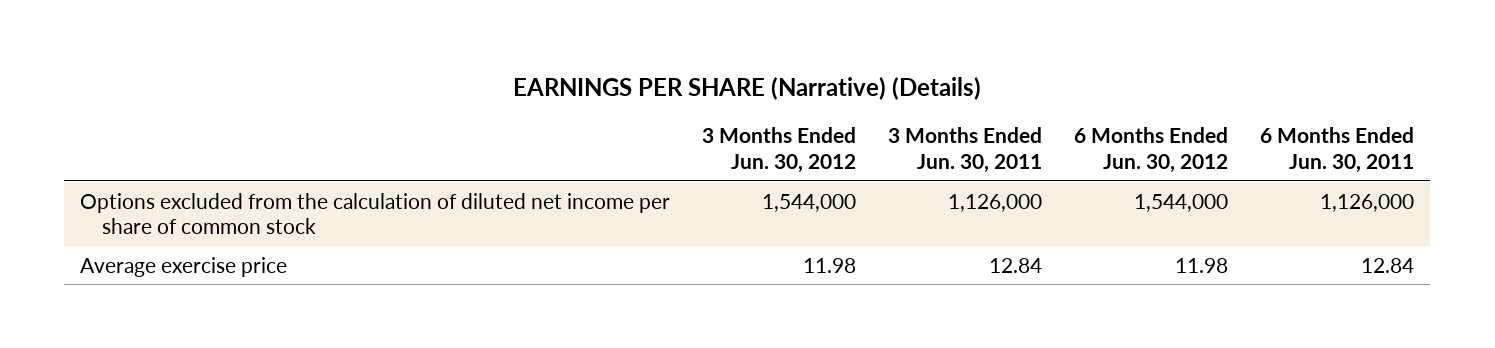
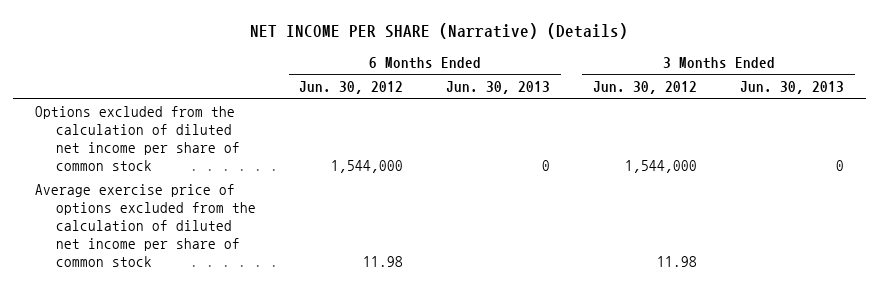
[513,77,982,101] EARNINGS PER SHARE (Narrative) (Details) -> [250,22,629,39] NET INCOME PER SHARE (Narrative) (Details)
[888,127,1043,173] 3 Months Ended Jun. 30, 2011 -> none
[1260,127,1415,173] 6 Months Ended Jun. 30, 2011 -> none
none -> [446,80,551,94] Jun. 30, 2013
none -> [740,80,845,94] Jun. 30, 2013
[80,256,288,277] Average exercise price -> [34,183,257,267] Average exercise price of options excluded from the calculation of diluted net income per share of common stock

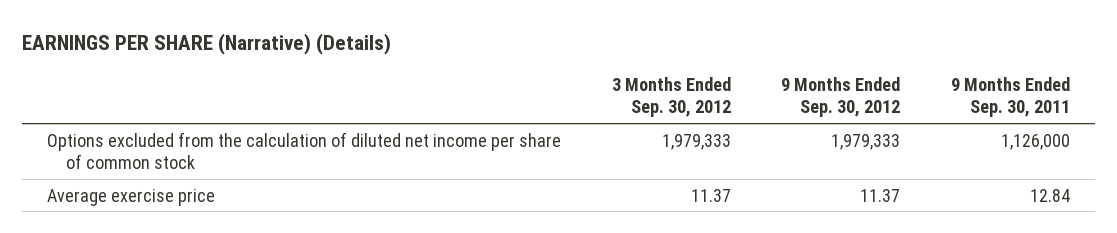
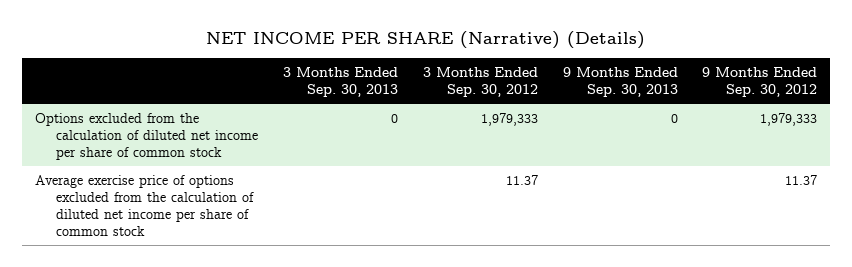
[22,33,392,56] EARNINGS PER SHARE (Narrative) (Details) -> [205,31,645,50] NET INCOME PER SHARE (Narrative) (Details)
[950,76,1070,118] 9 Months Ended Sep. 30, 2011 -> none
none -> [282,67,398,98] 3 Months Ended Sep. 30, 2013
none -> [562,67,678,98] 9 Months Ended Sep. 30, 2013
[47,188,216,206] Average exercise price -> [34,174,254,237] Average exercise price of options excluded from the calculation of diluted net income per share of common stock

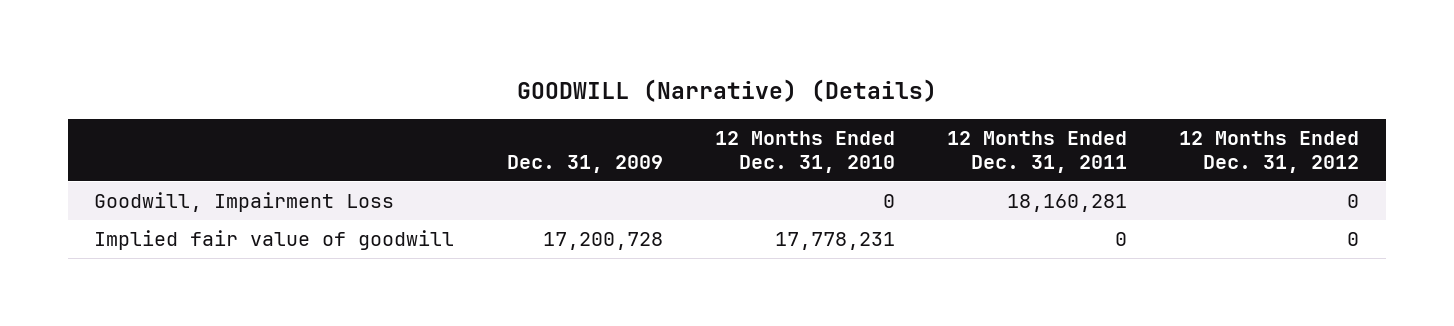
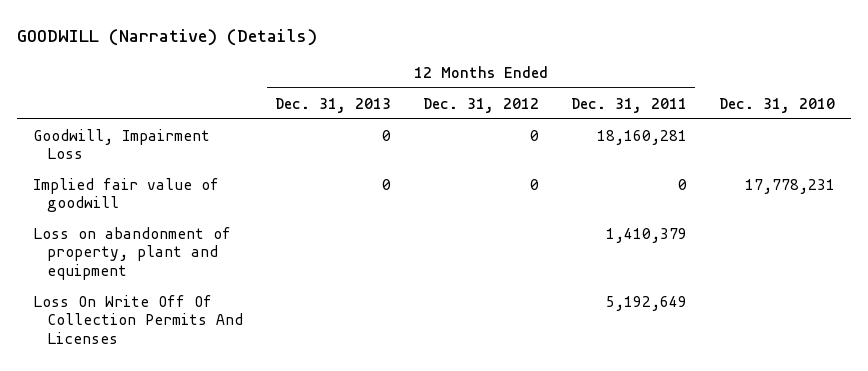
[506,155,663,174] Dec. 31, 2009 -> none
[714,131,895,174] 12 Months Ended Dec. 31, 2010 -> none
none -> [275,97,392,113] Dec. 31, 2013
none -> [719,97,836,113] Dec. 31, 2010
none -> [33,226,232,280] Loss on abandonment of property, plant and equipment
none -> [33,294,244,344] Loss On Write Off Of Collection Permits And Licenses

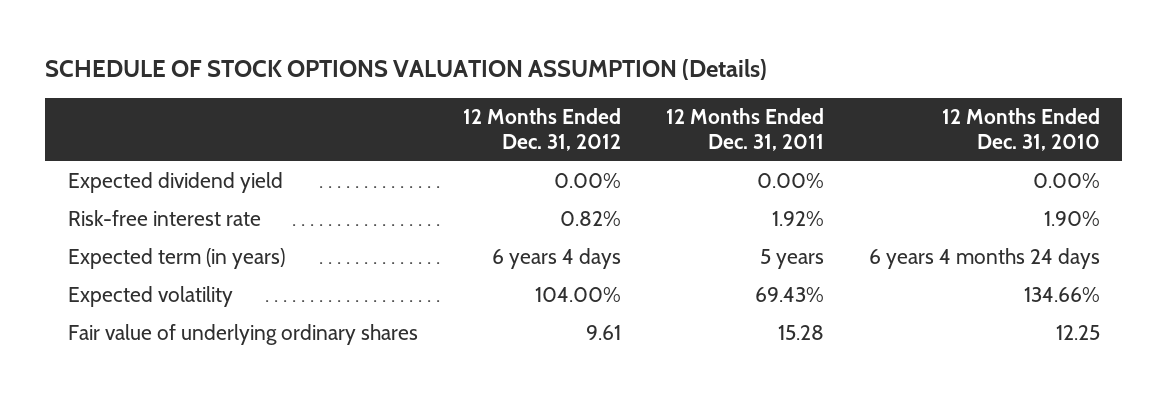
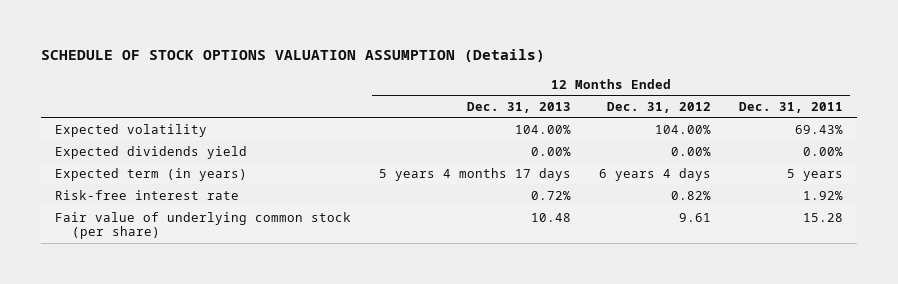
[941,108,1100,151] 12 Months Ended Dec. 31, 2010 -> none
none -> [466,101,571,113] Dec. 31, 2013
[67,172,283,194] Expected dividend yield -> none
none -> [54,145,247,159] Expected dividends yield
[67,248,285,270] Expected term (in years) -> [54,167,247,181] Expected term (in years)
[67,210,261,227] Risk-free interest rate -> [54,189,239,200] Risk-free interest rate
[67,324,418,346] Fair value of underlying ordinary shares -> [54,211,351,240] Fair value of underlying common stock (per share)

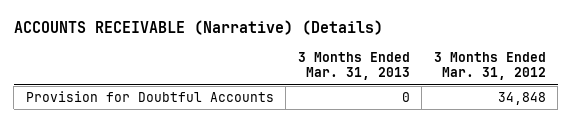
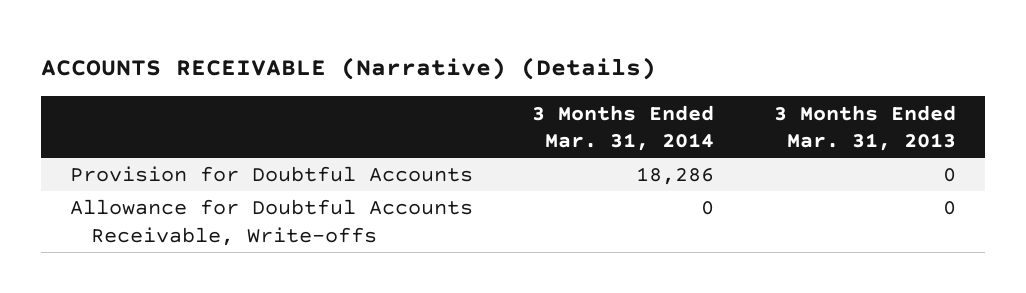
[433,52,546,81] 3 Months Ended Mar. 31, 2012 -> none
none -> [532,104,715,152] 3 Months Ended Mar. 31, 2014
none -> [70,199,474,246] Allowance for Doubtful Accounts Receivable, Write-offs

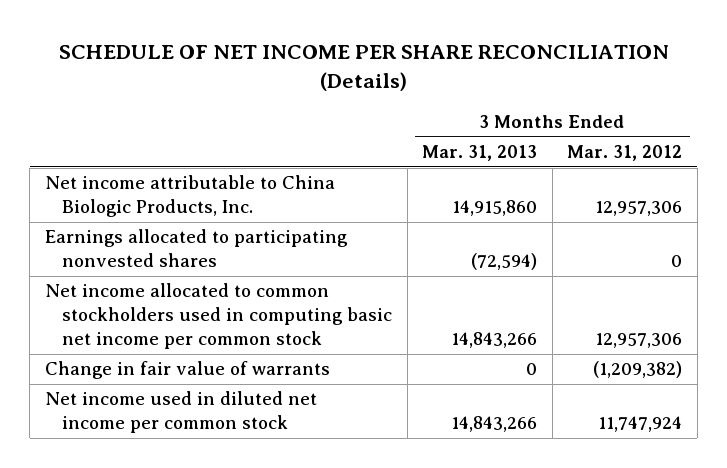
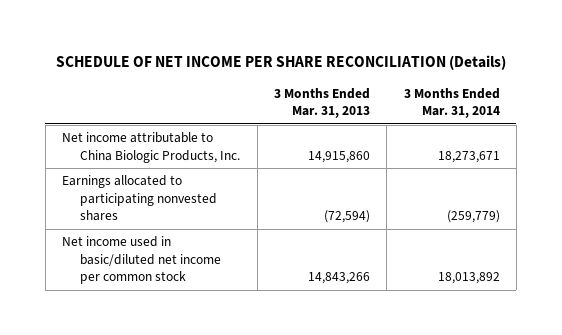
[567,144,683,161] Mar. 31, 2012 -> none
none -> [403,87,500,119] 3 Months Ended Mar. 31, 2014
[44,283,392,350] Net income allocated to common stockholders used in computing basic net income per common stock -> none
[44,361,330,380] Change in fair value of warrants -> none
[44,391,317,434] Net income used in diluted net income per common stock -> [62,236,222,285] Net income used in basic/diluted net income per common stock

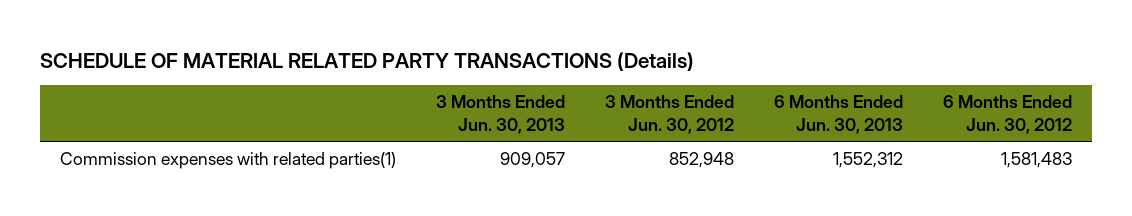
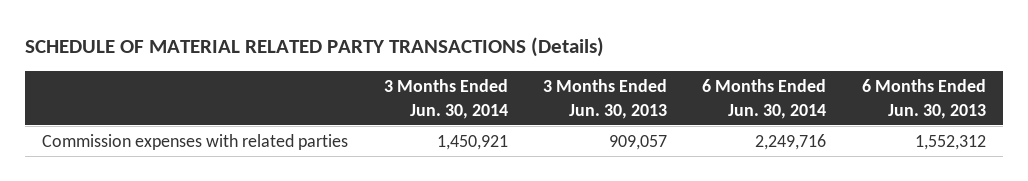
[605,95,735,134] 3 Months Ended Jun. 30, 2012 -> none
[942,95,1072,134] 6 Months Ended Jun. 30, 2012 -> none
none -> [383,79,508,119] 3 Months Ended Jun. 30, 2014
none -> [702,79,827,119] 6 Months Ended Jun. 30, 2014
[60,152,397,170] Commission expenses with related parties(1) -> [42,133,349,150] Commission expenses with related parties

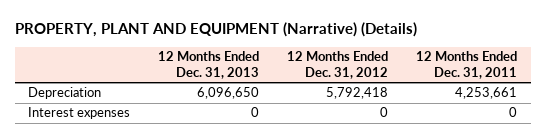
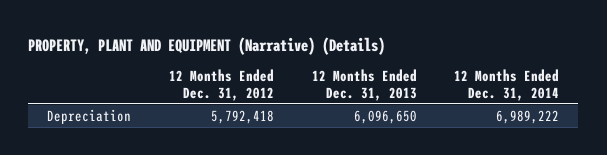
[415,51,517,80] 12 Months Ended Dec. 31, 2011 -> none
none -> [454,69,560,101] 12 Months Ended Dec. 31, 2014
[28,107,131,120] Interest expenses -> none

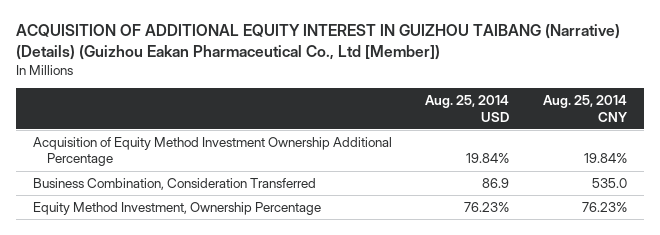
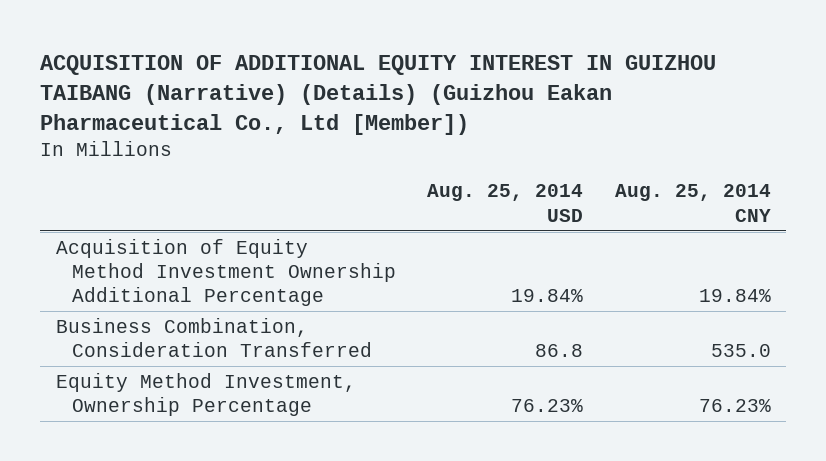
[482,177,510,188] 86.9 -> [535,343,584,357] 86.8

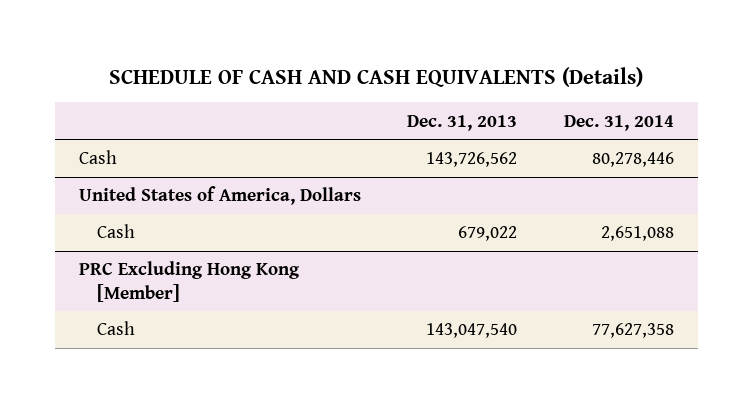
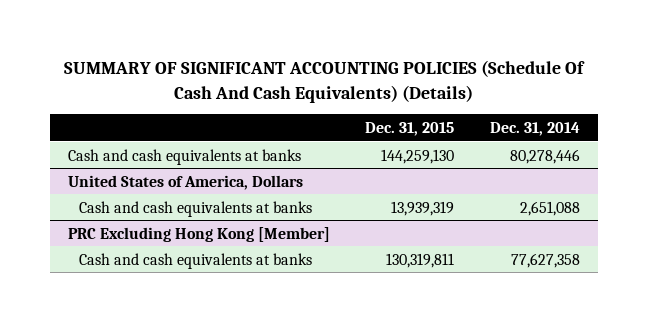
[109,66,644,87] SCHEDULE OF CASH AND CASH EQUIVALENTS (Details) -> [63,60,585,103] SUMMARY OF SIGNIFICANT ACCOUNTING POLICIES (Schedule Of Cash And Cash Equivalents) (Details)
[407,114,518,131] Dec. 31, 2013 -> none
none -> [365,121,455,136] Dec. 31, 2015
[78,150,117,165] Cash -> [67,148,301,165] Cash and cash equivalents at banks
[97,224,136,239] Cash -> [78,200,312,217] Cash and cash equivalents at banks
[97,321,136,336] Cash -> [78,252,312,269] Cash and cash equivalents at banks

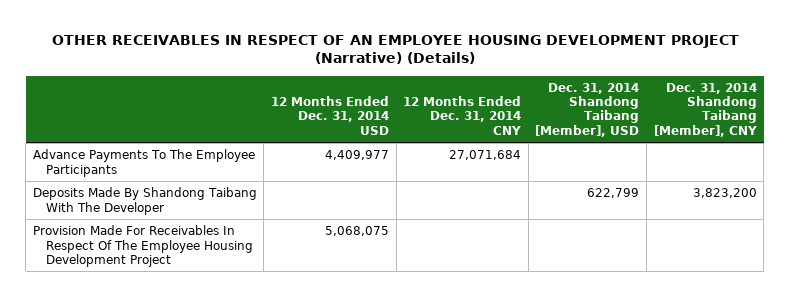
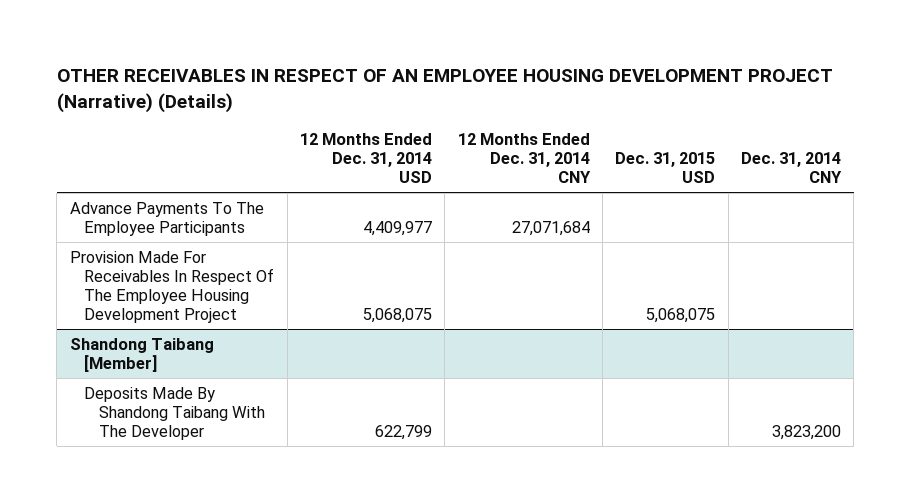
[535,82,640,137] Dec. 31, 2014 Shandong Taibang [Member], USD -> none
[653,82,757,137] Dec. 31, 2014 Shandong Taibang [Member], CNY -> none
none -> [615,152,716,184] Dec. 31, 2015 USD
none -> [741,152,843,184] Dec. 31, 2014 CNY
[32,187,257,215] Deposits Made By Shandong Taibang With The Developer -> none
none -> [69,337,214,372] Shandong Taibang [Member]
none -> [84,386,265,441] Deposits Made By Shandong Taibang With The Developer

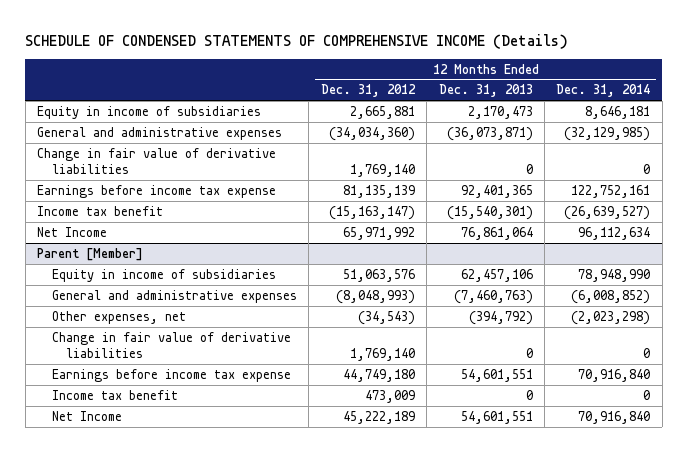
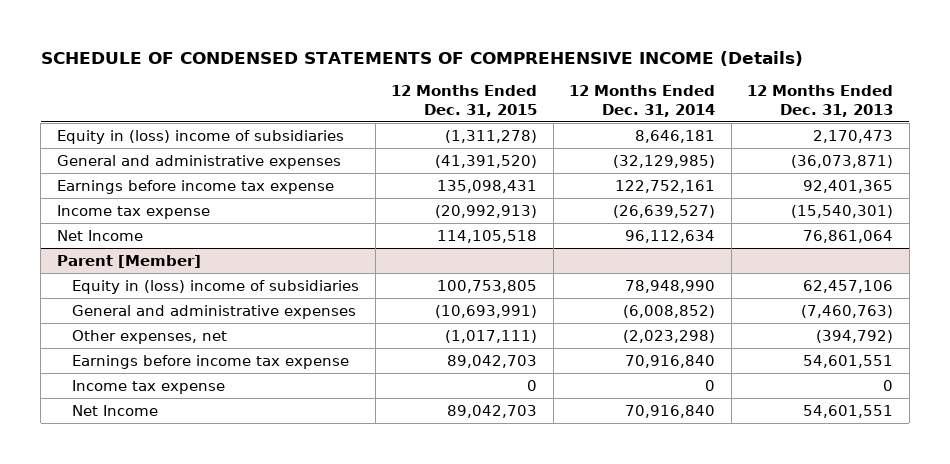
[320,84,416,98] Dec. 31, 2012 -> none
none -> [391,85,538,117] 12 Months Ended Dec. 31, 2015
[37,105,262,119] Equity in income of subsidiaries -> [56,129,344,144] Equity in (loss) income of subsidiaries
[37,147,277,174] Change in fair value of derivative liabilities -> none
[37,205,164,216] Income tax benefit -> [56,204,210,219] Income tax expense
[51,268,276,282] Equity in income of subsidiaries -> [72,279,360,294] Equity in (loss) income of subsidiaries
[51,331,291,358] Change in fair value of derivative liabilities -> none
[51,389,178,400] Income tax benefit -> [72,379,226,394] Income tax expense

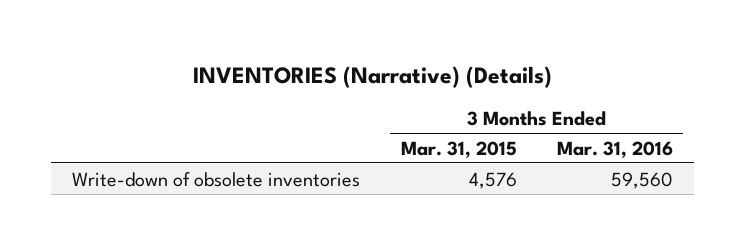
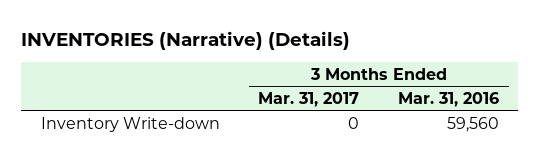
[400,140,517,158] Mar. 31, 2015 -> none
none -> [258,91,360,107] Mar. 31, 2017
[71,171,360,187] Write-down of obsolete inventories -> [40,116,220,132] Inventory Write-down

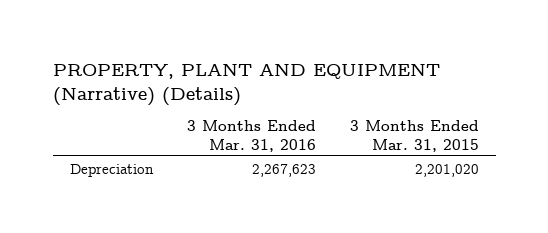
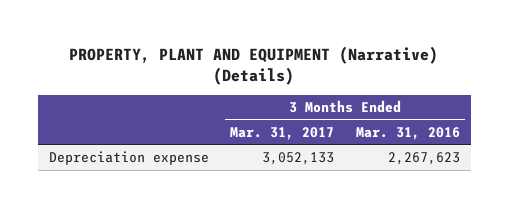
[349,120,479,152] 3 Months Ended Mar. 31, 2015 -> none
none -> [230,126,335,140] Mar. 31, 2017
[69,163,154,177] Depreciation -> [49,151,210,166] Depreciation expense

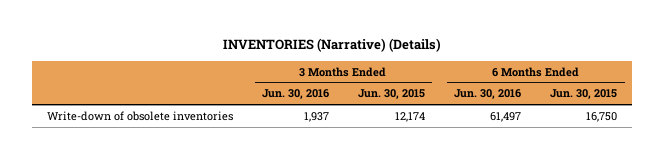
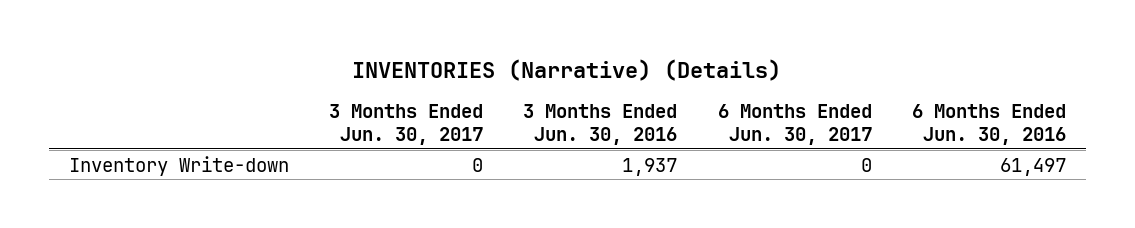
[358,89,426,100] Jun. 30, 2015 -> none
[550,89,618,100] Jun. 30, 2015 -> none
none -> [329,104,484,145] 3 Months Ended Jun. 30, 2017
none -> [717,104,872,145] 6 Months Ended Jun. 30, 2017
[46,110,233,121] Write-down of obsolete inventories -> [68,155,289,176] Inventory Write-down

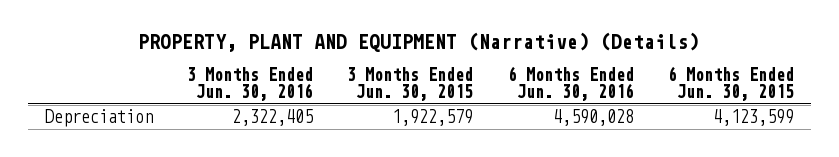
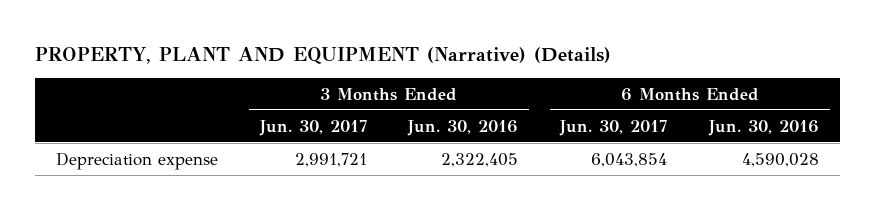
[347,67,474,101] 3 Months Ended Jun. 30, 2015 -> none
[668,66,795,101] 6 Months Ended Jun. 30, 2015 -> none
none -> [258,119,367,136] Jun. 30, 2017
none -> [559,119,668,136] Jun. 30, 2017
[44,109,153,128] Depreciation -> [55,151,218,170] Depreciation expense

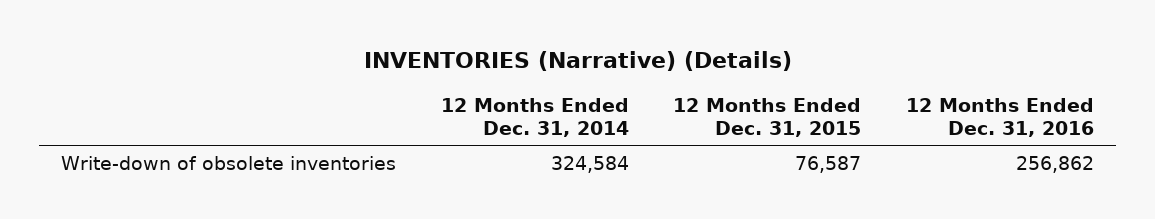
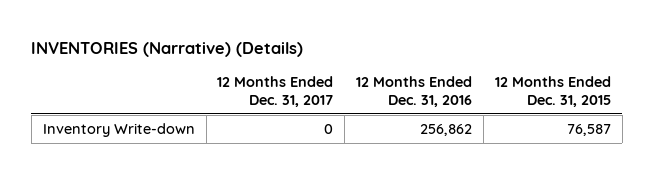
[440,97,629,137] 12 Months Ended Dec. 31, 2014 -> none
none -> [217,75,334,107] 12 Months Ended Dec. 31, 2017
[61,156,397,171] Write-down of obsolete inventories -> [42,122,195,137] Inventory Write-down

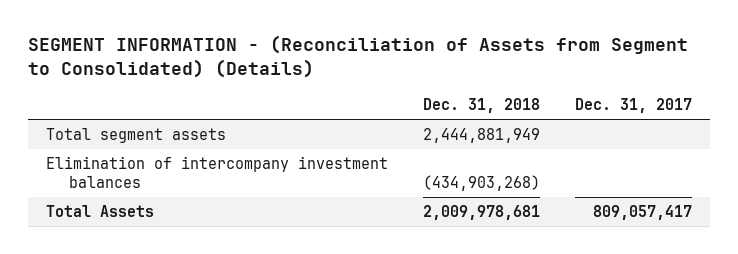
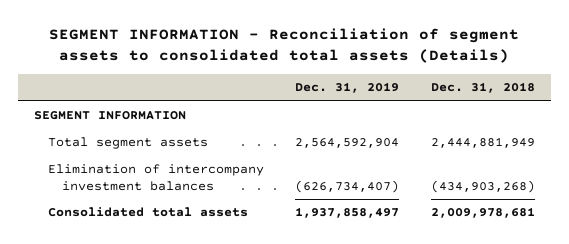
[28,35,689,78] SEGMENT INFORMATION - (Reconciliation of Assets from Segment to Consolidated) (Details) -> [49,28,520,64] SEGMENT INFORMATION - Reconciliation of segment assets to consolidated total assets (Details)
[575,97,693,113] Dec. 31, 2017 -> none
none -> [295,82,400,94] Dec. 31, 2019
none -> [33,111,186,121] SEGMENT INFORMATION
[45,205,154,218] Total Assets -> [47,207,248,218] Consolidated total assets

